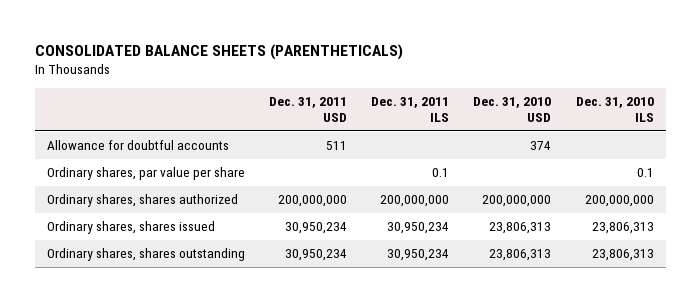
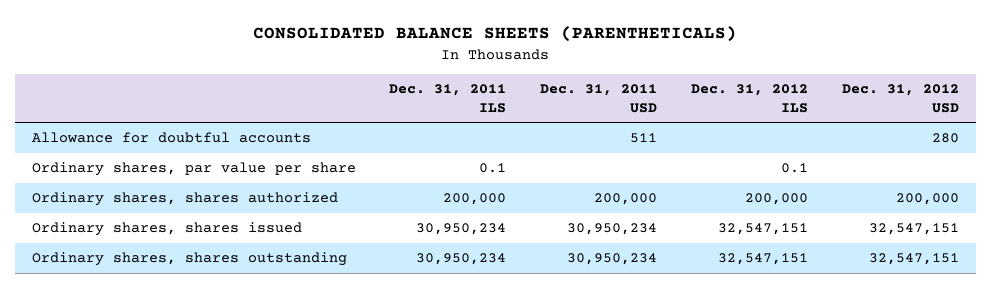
[473,96,552,123] Dec. 31, 2010 USD -> none
[575,96,654,123] Dec. 31, 2010 ILS -> none
none -> [691,84,809,113] Dec. 31, 2012 ILS
none -> [842,84,960,113] Dec. 31, 2012 USD
[278,195,348,208] 200,000,000 -> [594,193,658,206] 200,000
[380,195,450,208] 200,000,000 -> [443,193,507,206] 200,000

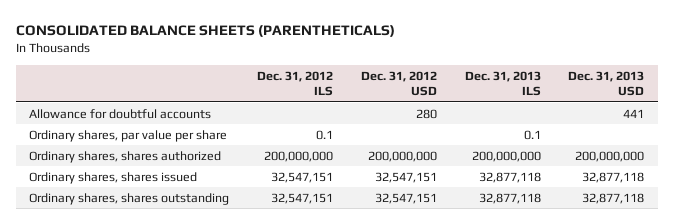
[389,84,507,113] Dec. 31, 2011 ILS -> none
[540,84,658,113] Dec. 31, 2011 USD -> none
none -> [464,70,541,97] Dec. 31, 2013 ILS
none -> [568,70,645,97] Dec. 31, 2013 USD
[745,193,809,206] 200,000 -> [264,150,334,162] 200,000,000
[896,193,960,206] 200,000 -> [367,150,437,162] 200,000,000

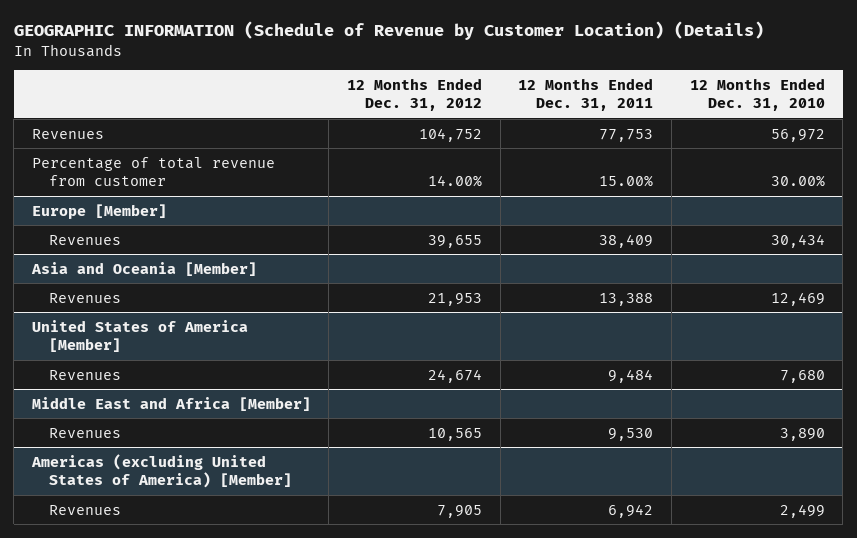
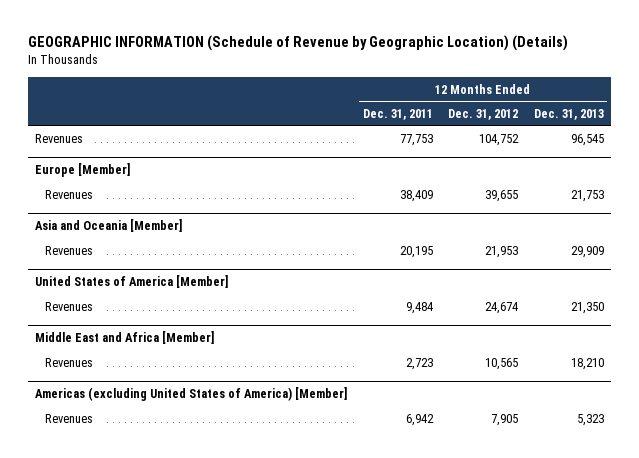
[13,21,764,41] GEOGRAPHIC INFORMATION (Schedule of Revenue by Customer Location) (Details) -> [27,35,568,52] GEOGRAPHIC INFORMATION (Schedule of Revenue by Geographic Location) (Details)
[689,77,825,112] 12 Months Ended Dec. 31, 2010 -> none
none -> [533,108,604,120] Dec. 31, 2013
[31,156,275,187] Percentage of total revenue from customer -> none
[599,292,654,306] 13,388 -> [399,245,433,258] 20,195
[608,427,654,441] 9,530 -> [405,357,433,370] 2,723

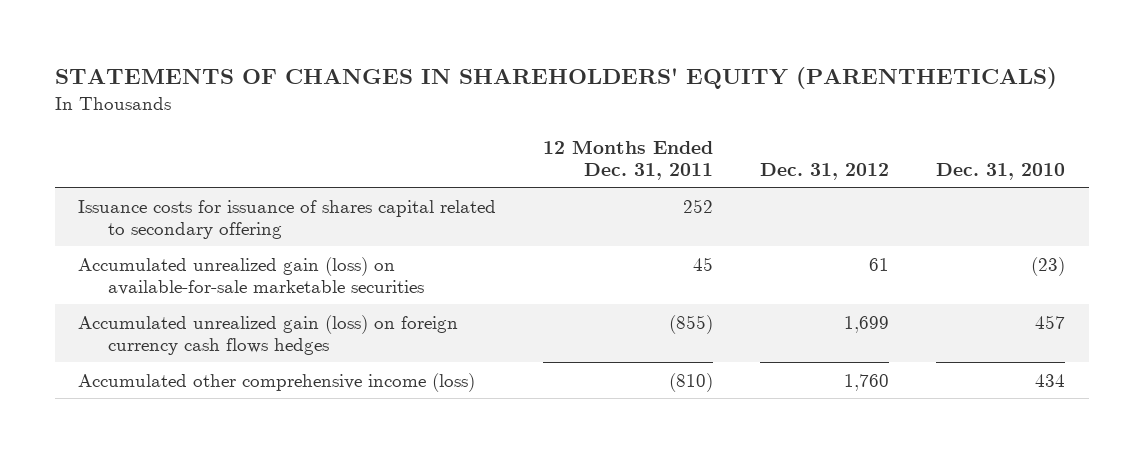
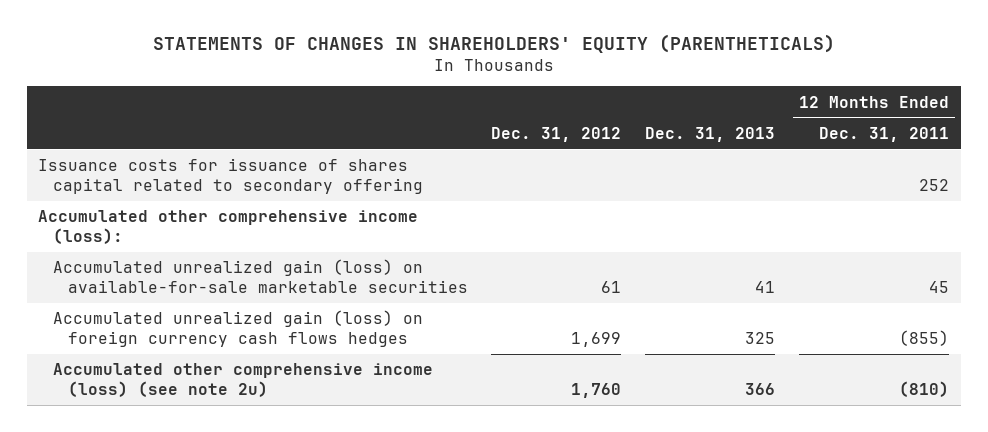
[936,162,1066,180] Dec. 31, 2010 -> none
none -> [645,126,776,142] Dec. 31, 2013
none -> [38,210,419,244] Accumulated other comprehensive income (loss):
[78,372,476,392] Accumulated other comprehensive income (loss) -> [53,363,434,397] Accumulated other comprehensive income (loss) (see note 2u)

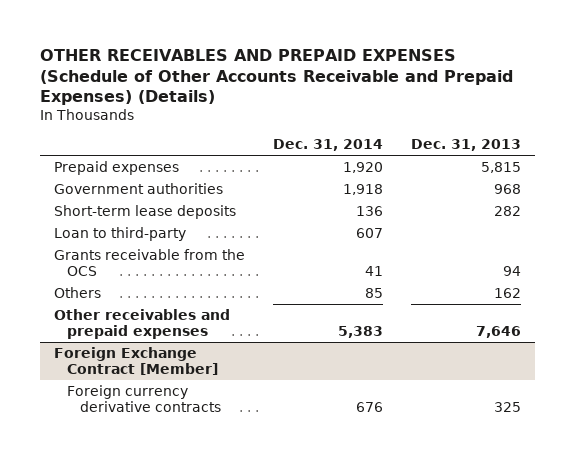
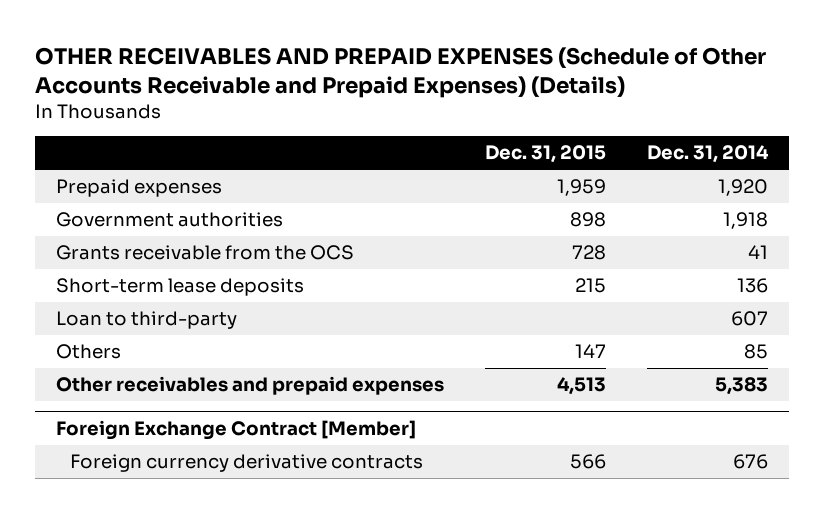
[411,139,522,152] Dec. 31, 2013 -> none
none -> [484,145,606,164] Dec. 31, 2015
[54,248,246,277] Grants receivable from the OCS -> [55,245,354,261] Grants receivable from the OCS

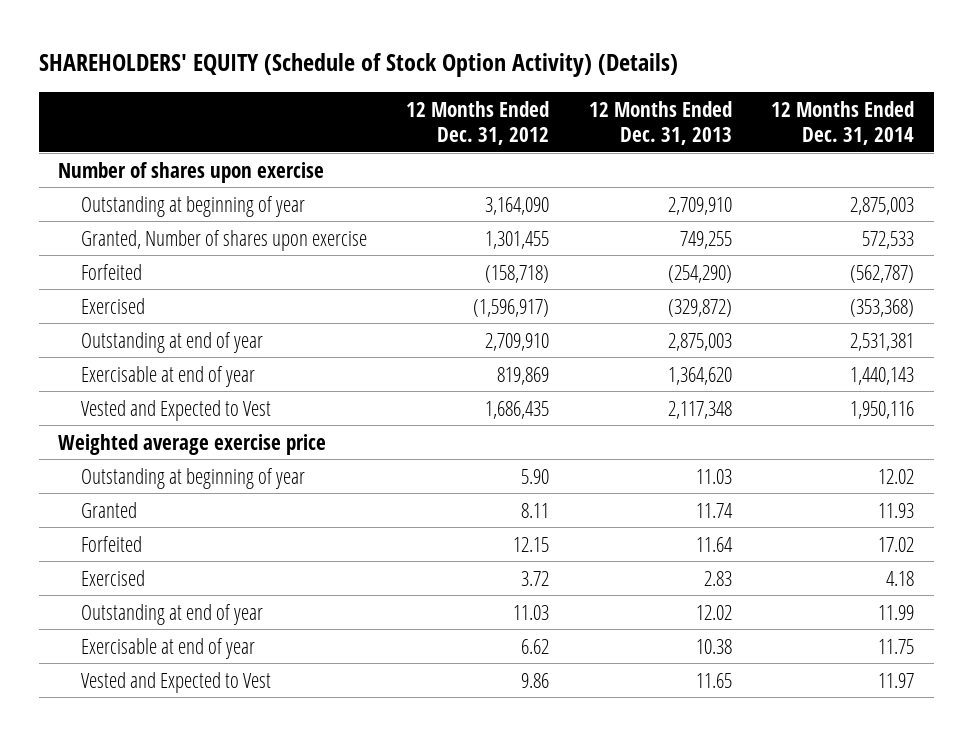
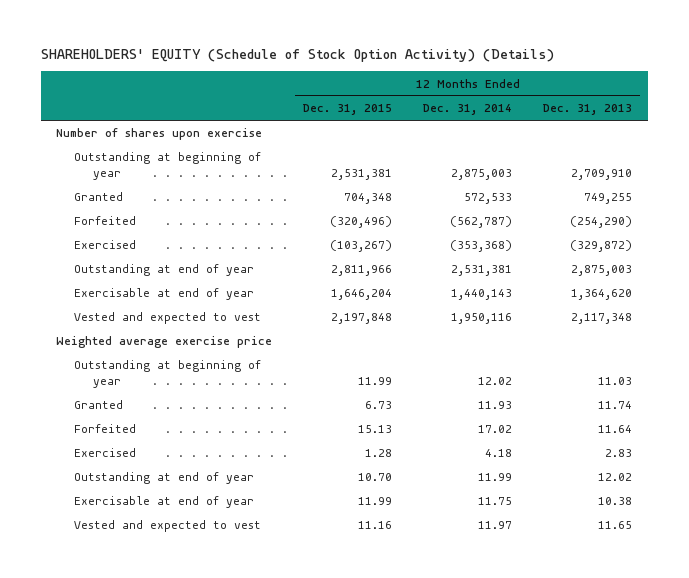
[406,100,550,146] 12 Months Ended Dec. 31, 2012 -> none
none -> [303,104,393,116] Dec. 31, 2015
[81,229,368,251] Granted, Number of shares upon exercise -> [74,192,124,202] Granted
[81,399,272,421] Vested and Expected to Vest -> [74,312,262,325] Vested and expected to vest
[81,671,272,693] Vested and Expected to Vest -> [74,520,262,533] Vested and expected to vest

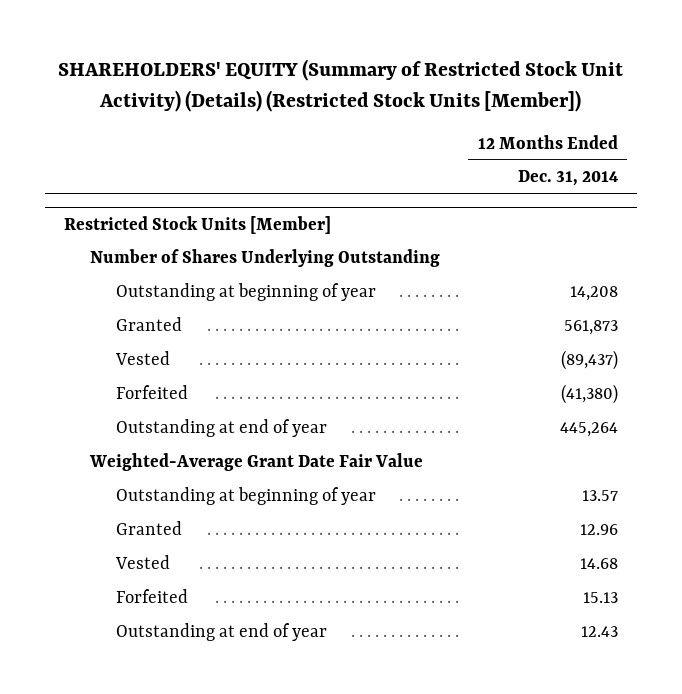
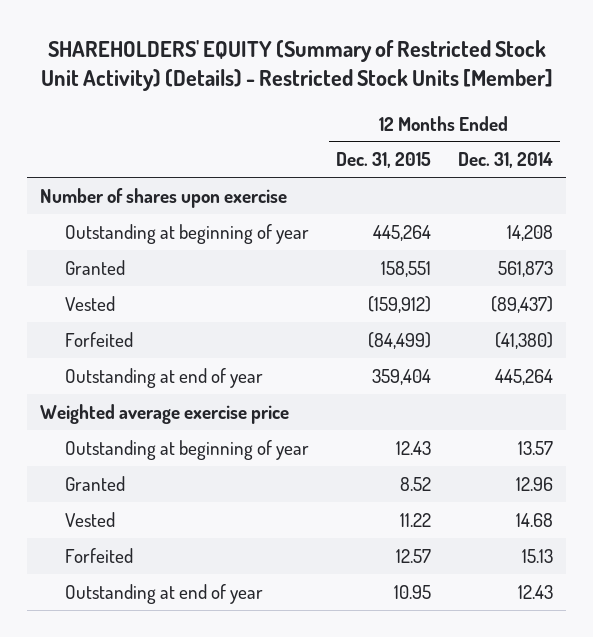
[58,59,624,112] SHAREHOLDERS' EQUITY (Summary of Restricted Stock Unit Activity) (Details) (Restricted Stock Units [Member]) -> [40,39,553,92] SHAREHOLDERS' EQUITY (Summary of Restricted Stock Unit Activity) (Details) - Restricted Stock Units [Member]
none -> [335,152,431,169] Dec. 31, 2015
[64,215,332,234] Restricted Stock Units [Member] -> none
[90,249,441,268] Number of Shares Underlying Outstanding -> [40,187,288,208] Number of shares upon exercise
[89,453,424,472] Weighted-Average Grant Date Fair Value -> [40,403,290,424] Weighted average exercise price

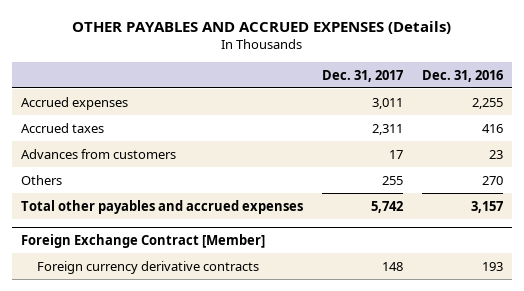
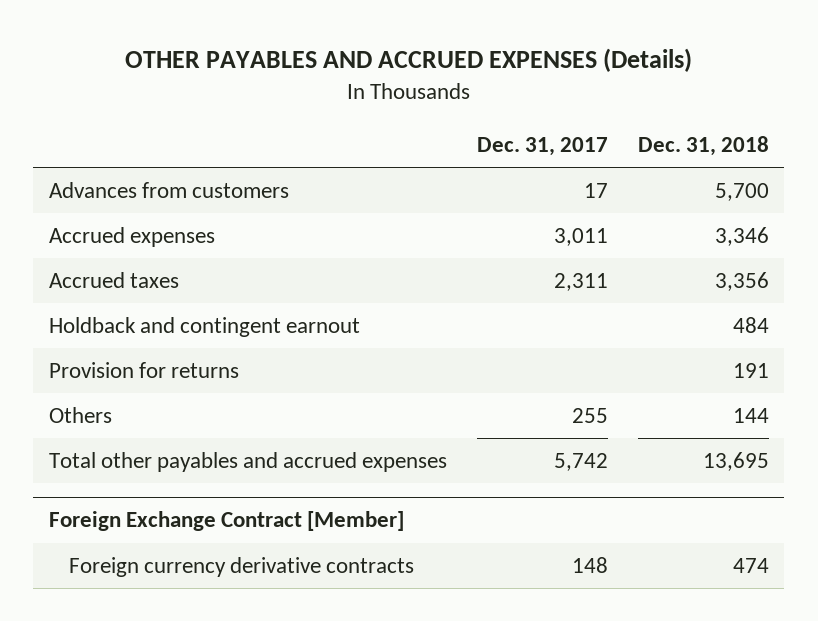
[421,69,503,82] Dec. 31, 2016 -> none
none -> [638,135,770,156] Dec. 31, 2018
[20,148,176,159] Advances from customers -> [48,182,289,199] Advances from customers
none -> [48,317,360,338] Holdback and contingent earnout
none -> [48,362,239,379] Provision for returns

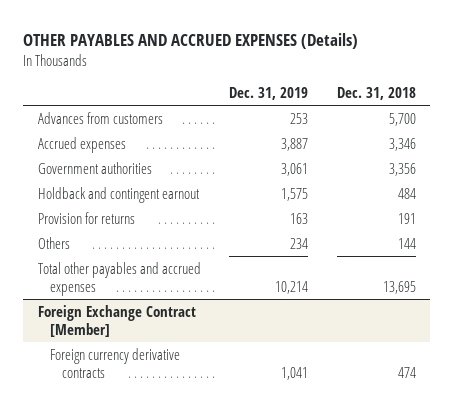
[476,136,608,156] Dec. 31, 2017 -> none
none -> [229,87,309,101] Dec. 31, 2019
[48,272,179,289] Accrued taxes -> [37,161,152,174] Government authorities

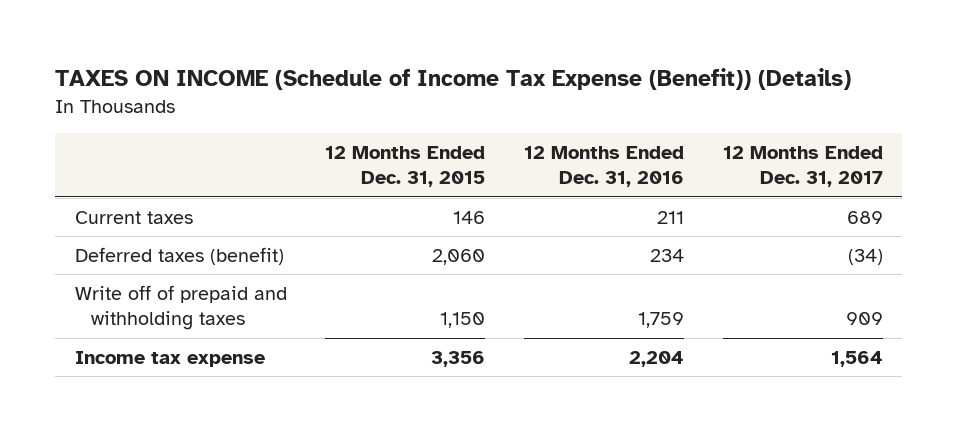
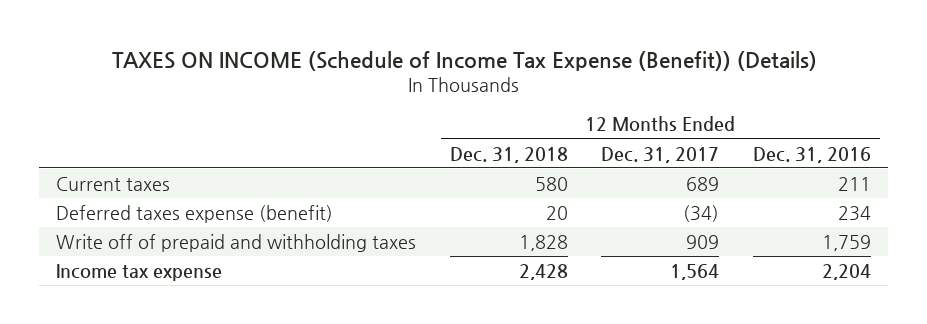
[325,145,486,188] 12 Months Ended Dec. 31, 2015 -> none
none -> [449,146,568,163] Dec. 31, 2018
[74,246,284,265] Deferred taxes (benefit) -> [55,204,333,223] Deferred taxes expense (benefit)

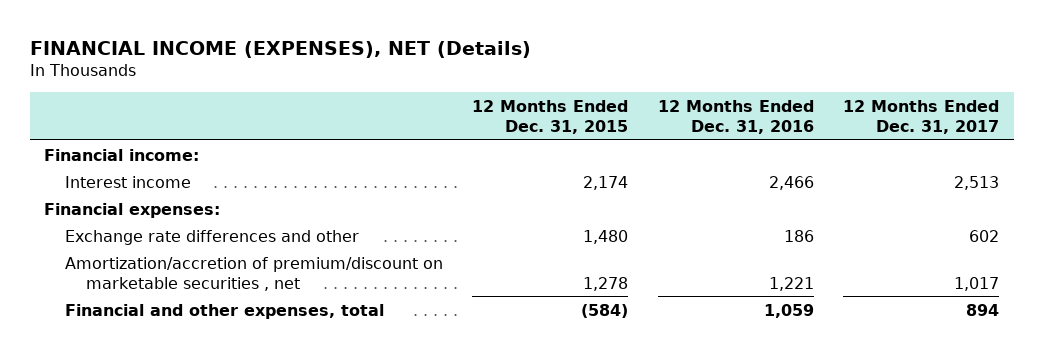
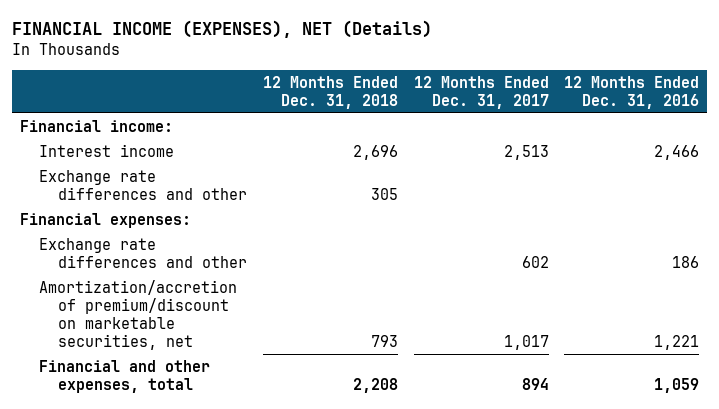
[472,99,629,134] 12 Months Ended Dec. 31, 2015 -> none
none -> [262,75,398,109] 12 Months Ended Dec. 31, 2018
none -> [39,169,248,200] Exchange rate differences and other
[65,256,444,291] Amortization/accretion of premium/discount on marketable securities , net -> [39,279,238,350] Amortization/accretion of premium/discount on marketable securities, net

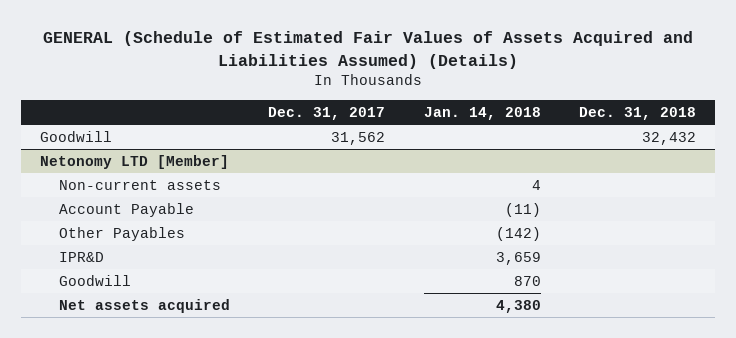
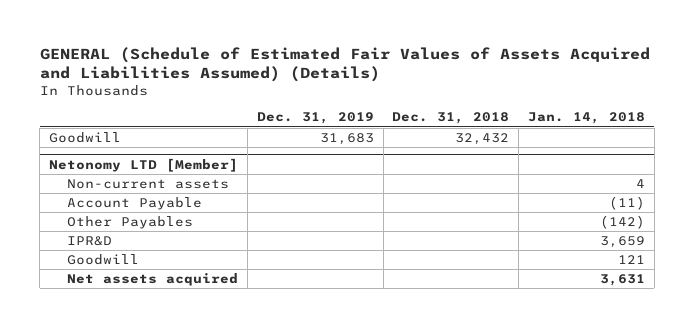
[268,106,386,120] Dec. 31, 2017 -> none
none -> [256,112,374,125] Dec. 31, 2019
[513,276,541,287] 870 -> [618,255,646,265] 121
[495,300,541,314] 4,380 -> [600,274,646,287] 3,631

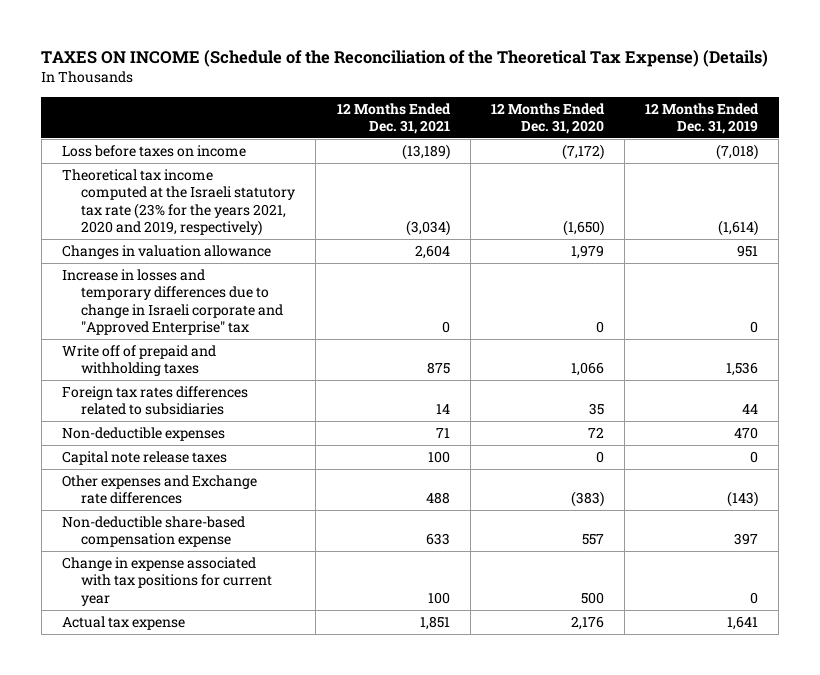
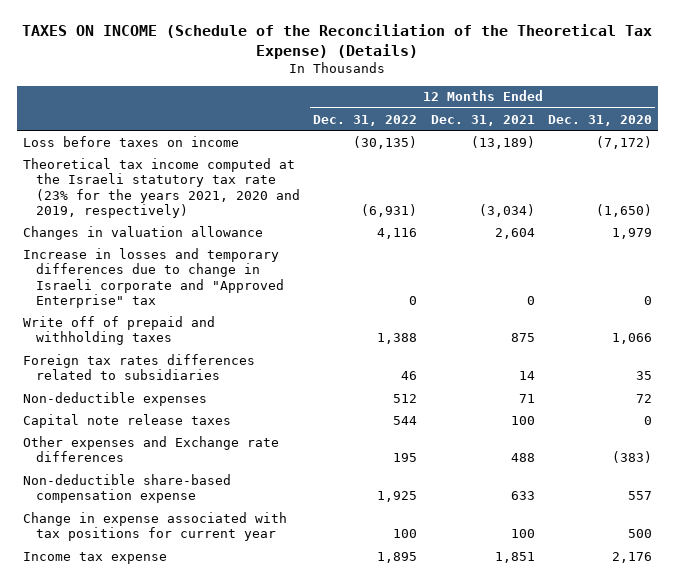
[645,102,760,134] 12 Months Ended Dec. 31, 2019 -> none
none -> [313,114,418,126] Dec. 31, 2022
[61,616,185,631] Actual tax expense -> [23,551,168,564] Income tax expense

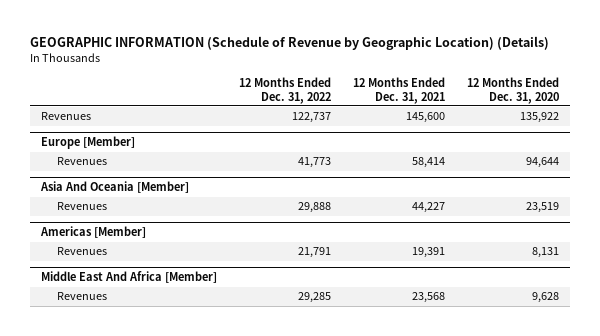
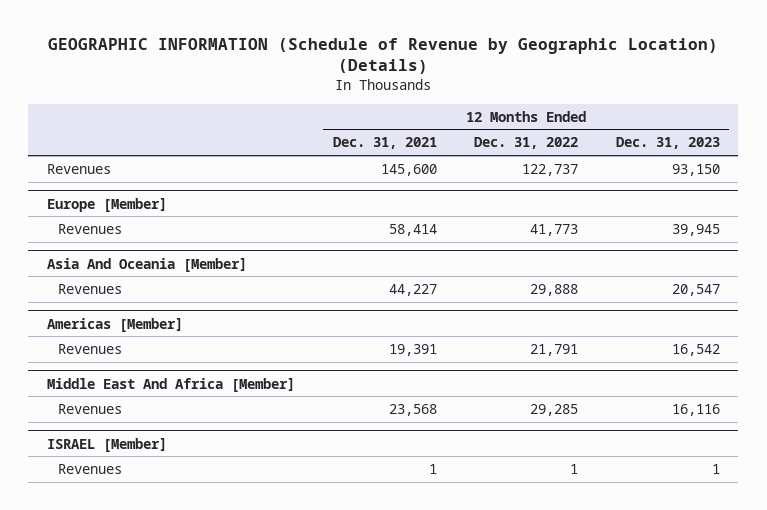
[466,76,559,104] 12 Months Ended Dec. 31, 2020 -> none
none -> [615,137,720,150] Dec. 31, 2023
none -> [47,437,168,452] ISRAEL [Member]
none -> [57,463,122,474] Revenues

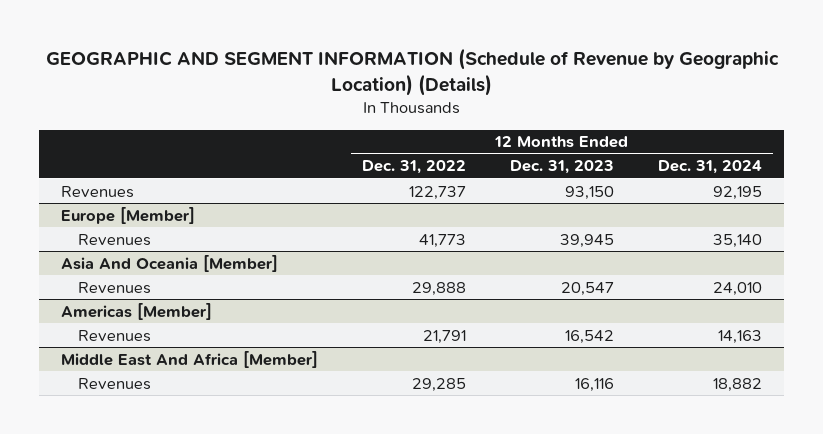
[48,37,719,75] GEOGRAPHIC INFORMATION (Schedule of Revenue by Geographic Location) (Details) -> [45,48,779,96] GEOGRAPHIC AND SEGMENT INFORMATION (Schedule of Revenue by Geographic Location) (Details)
[332,137,437,150] Dec. 31, 2021 -> none
none -> [657,160,762,175] Dec. 31, 2024
[47,437,168,452] ISRAEL [Member] -> none
[57,463,122,474] Revenues -> none

